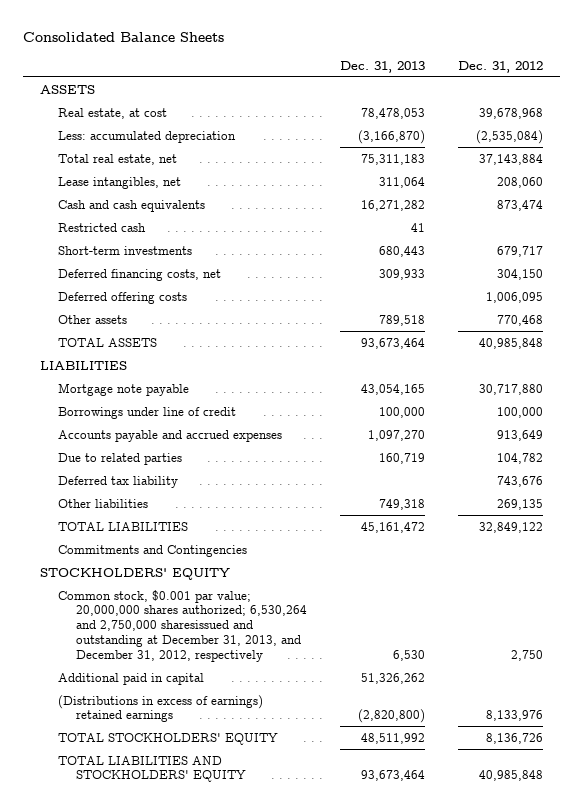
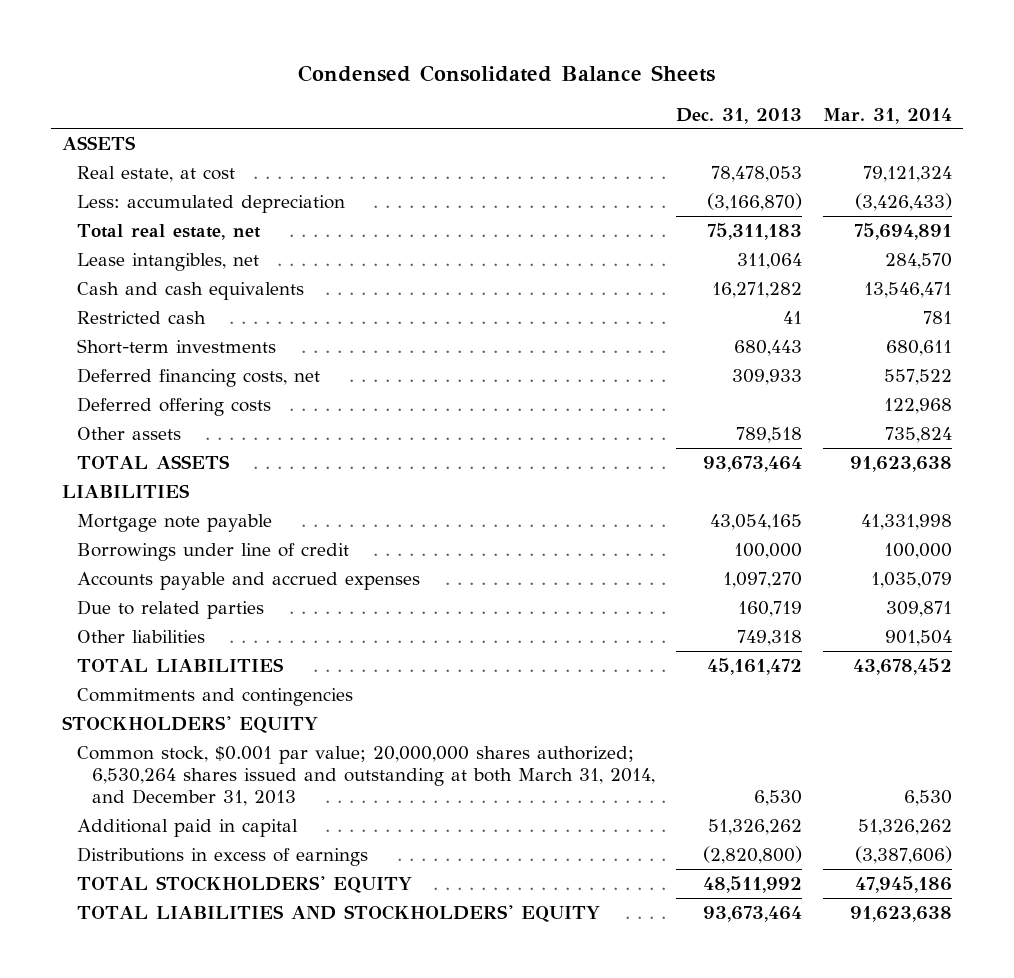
[22,32,224,43] Consolidated Balance Sheets -> [298,64,716,82] Condensed Consolidated Balance Sheets
[458,60,544,73] Dec. 31, 2012 -> none
none -> [823,107,953,124] Mar. 31, 2014
[57,475,178,488] Deferred tax liability -> none
[57,544,247,557] Commitments and Contingencies -> [76,687,353,706] Commitments and contingencies
[57,589,307,662] Common stock, $0.001 par value; 20,000,000 shares authorized; 6,530,264 and 2,750,000 sharesissued and outstanding at December 31, 2013, and December 31, 2012, respectively -> [76,745,655,807] Common stock, $0.001 par value; 20,000,000 shares authorized; 6,530,264 shares issued and outstanding at both March 31, 2014, and December 31, 2013
[57,694,263,723] (Distributions in excess of earnings) retained earnings -> [76,846,368,866] Distributions in excess of earnings

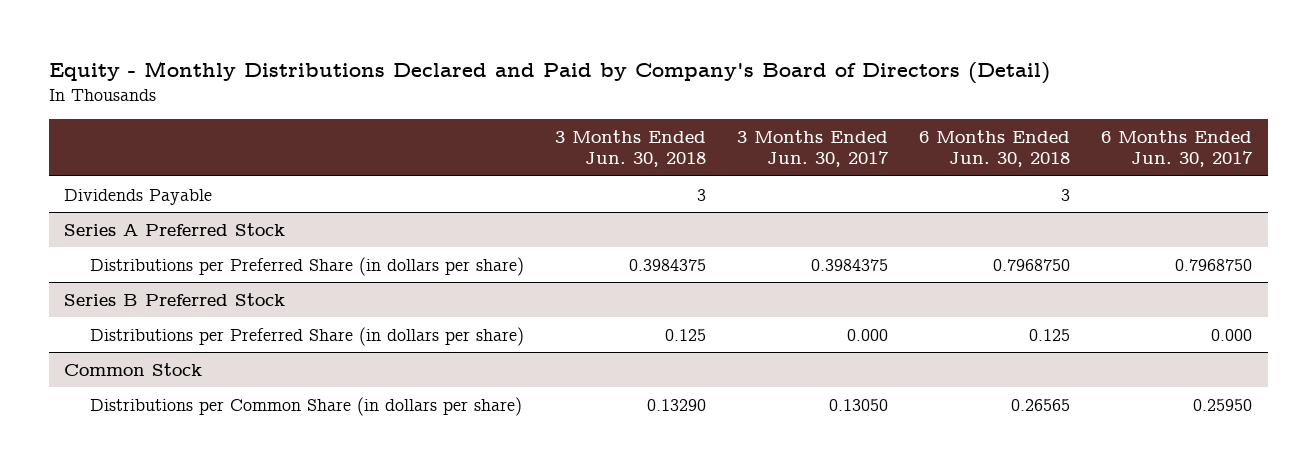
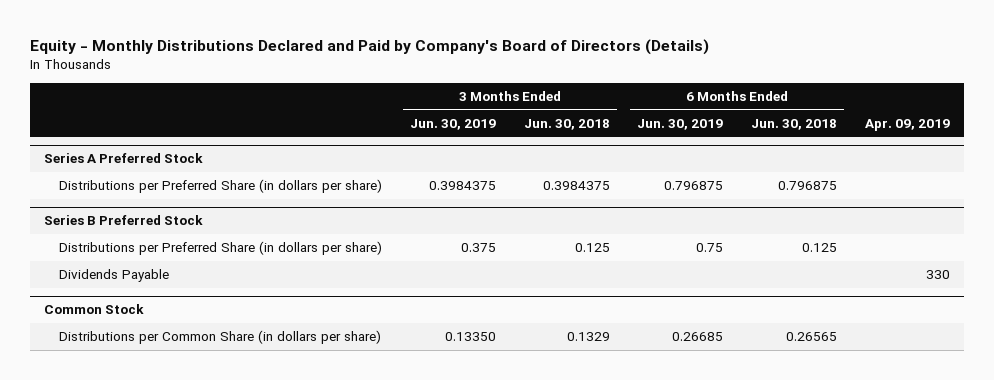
[48,60,1050,84] Equity - Monthly Distributions Declared and Paid by Company's Board of Directors (Detail) -> [30,39,710,56] Equity - Monthly Distributions Declared and Paid by Company's Board of Directors (Details)
[737,129,890,168] 3 Months Ended Jun. 30, 2017 -> none
[1101,129,1254,168] 6 Months Ended Jun. 30, 2017 -> none
none -> [410,118,497,130] Jun. 30, 2019
none -> [637,118,724,130] Jun. 30, 2019
none -> [864,118,950,131] Apr. 09, 2019
[64,188,213,205] Dividends Payable -> none
[993,258,1071,271] 0.7968750 -> [778,181,838,191] 0.796875
none -> [59,269,170,283] Dividends Payable
[647,398,707,411] 0.13290 -> [566,332,610,342] 0.1329

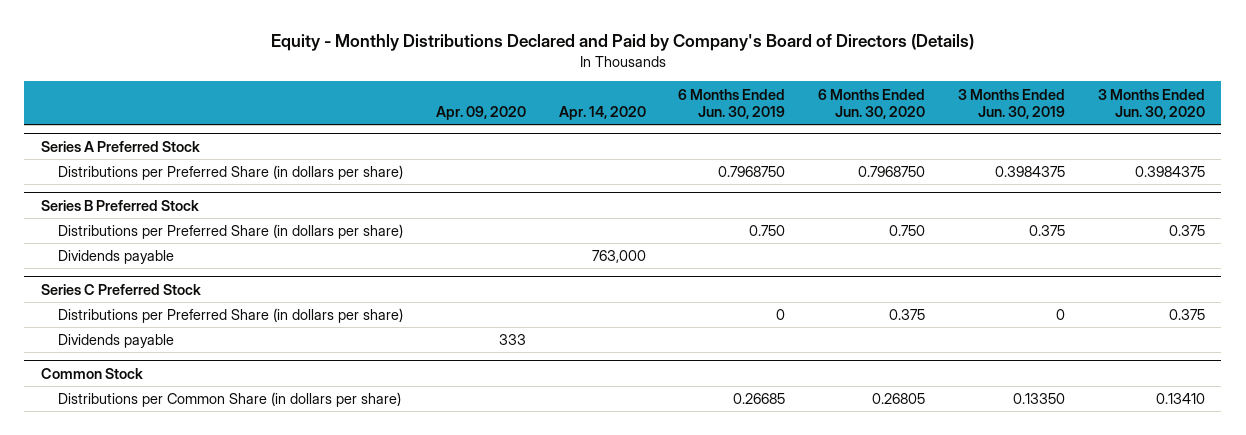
[523,118,610,130] Jun. 30, 2018 -> none
[751,118,838,130] Jun. 30, 2018 -> none
[864,118,950,131] Apr. 09, 2019 -> none
none -> [435,105,526,120] Apr. 09, 2020
none -> [558,105,646,120] Apr. 14, 2020
none -> [818,88,926,119] 6 Months Ended Jun. 30, 2020
none -> [1097,88,1205,119] 3 Months Ended Jun. 30, 2020
[664,181,724,191] 0.796875 -> [718,166,786,178] 0.7968750
[696,243,724,253] 0.75 -> [749,225,786,237] 0.750
[59,269,170,283] Dividends Payable -> [58,250,175,265] Dividends payable
none -> [40,283,201,295] Series C Preferred Stock
none -> [58,308,404,324] Distributions per Preferred Share (in dollars per share)
none -> [58,334,175,349] Dividends payable

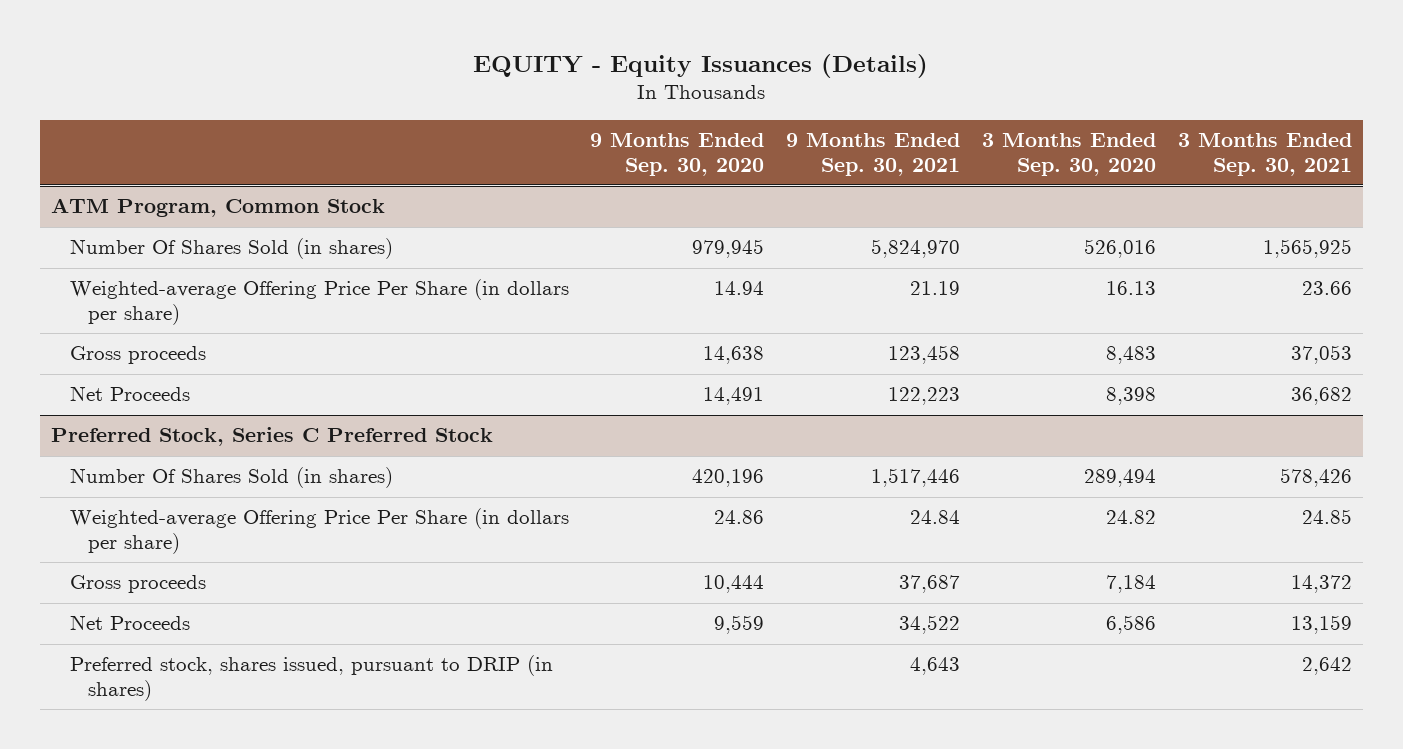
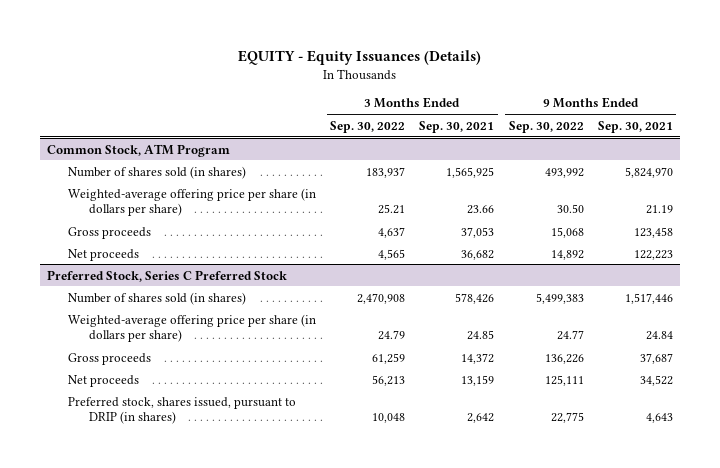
[590,132,765,176] 9 Months Ended Sep. 30, 2020 -> none
[982,132,1157,176] 3 Months Ended Sep. 30, 2020 -> none
none -> [330,120,406,133] Sep. 30, 2022
none -> [508,120,584,133] Sep. 30, 2022
[51,198,386,218] ATM Program, Common Stock -> [47,143,231,157] Common Stock, ATM Program
[69,238,393,260] Number Of Shares Sold (in shares) -> [68,165,247,179] Number of shares sold (in shares)
[69,279,569,326] Weighted-average Offering Price Per Share (in dollars per share) -> [68,187,317,217] Weighted-average offering price per share (in dollars per share)
[69,386,190,402] Net Proceeds -> [68,248,140,261] Net proceeds
[69,467,393,489] Number Of Shares Sold (in shares) -> [68,291,247,305] Number of shares sold (in shares)
[69,508,569,555] Weighted-average Offering Price Per Share (in dollars per share) -> [68,313,317,343] Weighted-average offering price per share (in dollars per share)
[69,615,190,631] Net Proceeds -> [68,374,140,387] Net proceeds

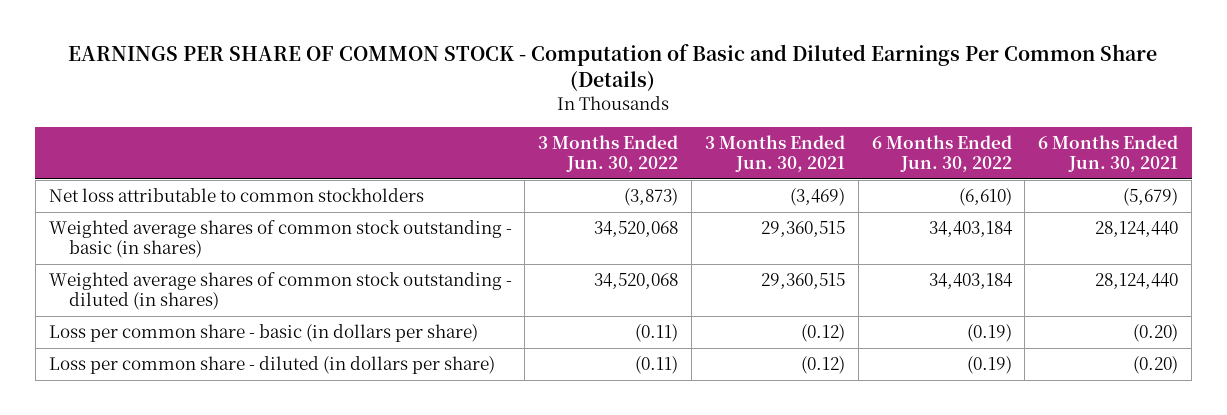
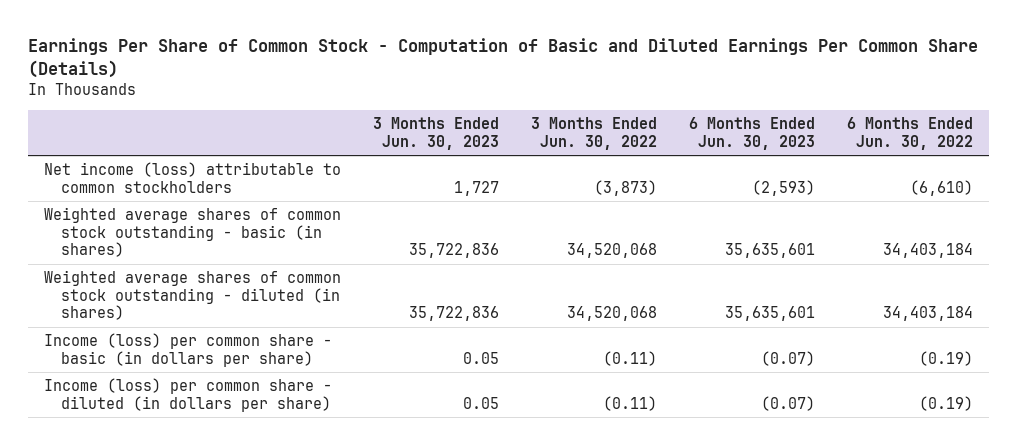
[68,44,1158,92] EARNINGS PER SHARE OF COMMON STOCK - Computation of Basic and Diluted Earnings Per Common Share (Details) -> [28,37,979,78] Earnings Per Share of Common Stock - Computation of Basic and Diluted Earnings Per Common Share (Details)
[704,134,845,172] 3 Months Ended Jun. 30, 2021 -> none
[1038,134,1179,172] 6 Months Ended Jun. 30, 2021 -> none
none -> [373,117,500,150] 3 Months Ended Jun. 30, 2023
none -> [688,117,815,150] 6 Months Ended Jun. 30, 2023
[48,187,424,202] Net loss attributable to common stockholders -> [44,162,342,193] Net income (loss) attributable to common stockholders
[48,323,478,342] Loss per common share - basic (in dollars per share) -> [44,333,333,367] Income (loss) per common share - basic (in dollars per share)
[48,355,495,374] Loss per common share - diluted (in dollars per share) -> [44,378,333,412] Income (loss) per common share - diluted (in dollars per share)

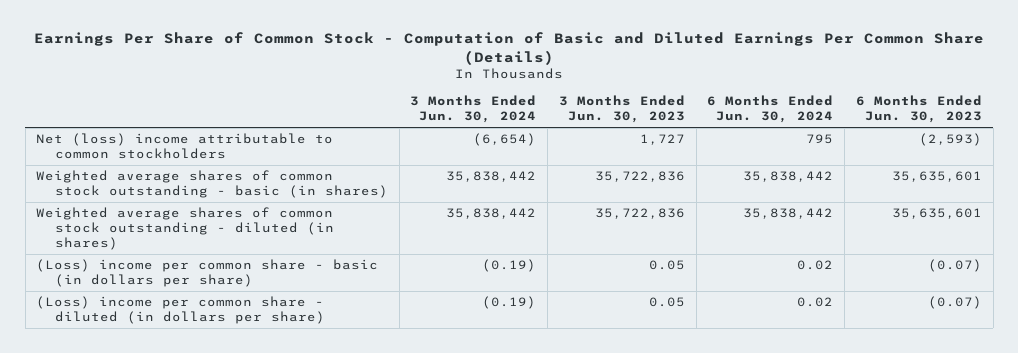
[531,117,658,150] 3 Months Ended Jun. 30, 2022 -> none
[846,117,973,150] 6 Months Ended Jun. 30, 2022 -> none
none -> [410,95,537,123] 3 Months Ended Jun. 30, 2024
none -> [707,95,834,123] 6 Months Ended Jun. 30, 2024
[44,162,342,193] Net income (loss) attributable to common stockholders -> [36,133,334,160] Net (loss) income attributable to common stockholders
[44,333,333,367] Income (loss) per common share - basic (in dollars per share) -> [36,259,379,288] (Loss) income per common share - basic (in dollars per share)
[44,378,333,412] Income (loss) per common share - diluted (in dollars per share) -> [36,296,325,325] (Loss) income per common share - diluted (in dollars per share)

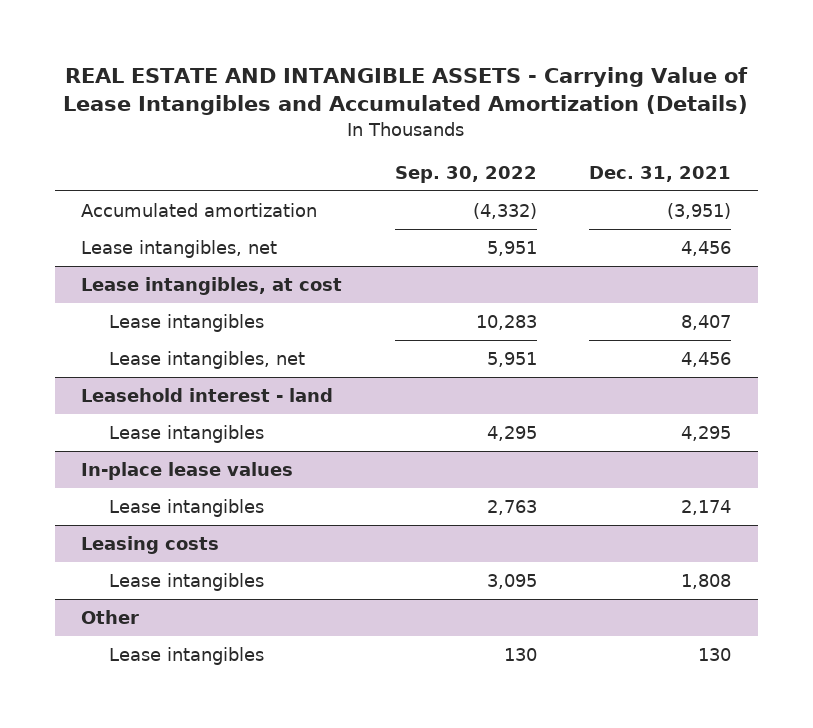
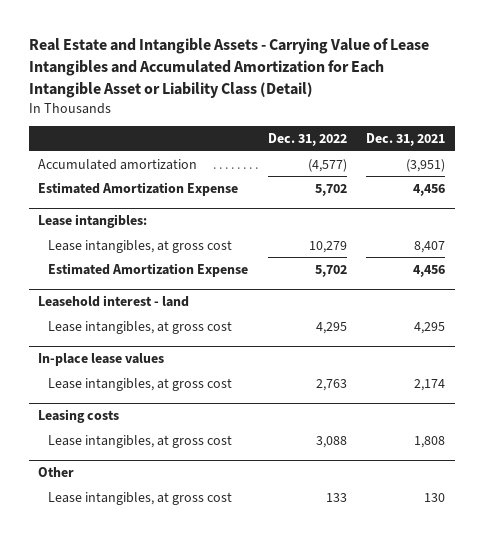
[63,67,749,116] REAL ESTATE AND INTANGIBLE ASSETS - Carrying Value of Lease Intangibles and Accumulated Amortization (Details) -> [28,38,429,98] Real Estate and Intangible Assets - Carrying Value of Lease Intangibles and Accumulated Amortization for Each Intangible Asset or Liability Class (Detail)
[394,165,537,183] Sep. 30, 2022 -> none
none -> [267,133,347,147] Dec. 31, 2022
[81,239,278,258] Lease intangibles, net -> [38,181,239,196] Estimated Amortization Expense
[81,276,343,295] Lease intangibles, at cost -> [38,214,148,229] Lease intangibles:
[109,313,265,332] Lease intangibles -> [48,239,233,253] Lease intangibles, at gross cost
[109,350,306,369] Lease intangibles, net -> [48,262,249,277] Estimated Amortization Expense
[109,424,265,443] Lease intangibles -> [48,320,233,334] Lease intangibles, at gross cost
[109,498,265,517] Lease intangibles -> [48,377,233,391] Lease intangibles, at gross cost
[109,572,265,591] Lease intangibles -> [48,434,233,448] Lease intangibles, at gross cost
[109,646,265,665] Lease intangibles -> [48,491,233,505] Lease intangibles, at gross cost

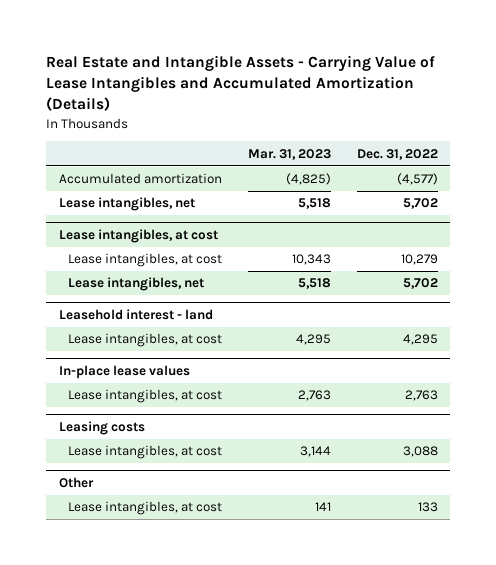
[28,38,429,98] Real Estate and Intangible Assets - Carrying Value of Lease Intangibles and Accumulated Amortization for Each Intangible Asset or Liability Class (Detail) -> [45,54,435,112] Real Estate and Intangible Assets - Carrying Value of Lease Intangibles and Accumulated Amortization (Details)
[365,133,445,147] Dec. 31, 2021 -> none
none -> [247,148,331,160] Mar. 31, 2023
[38,181,239,196] Estimated Amortization Expense -> [58,197,195,212] Lease intangibles, net
[38,214,148,229] Lease intangibles: -> [58,229,218,244] Lease intangibles, at cost
[48,239,233,253] Lease intangibles, at gross cost -> [68,253,223,268] Lease intangibles, at cost
[48,262,249,277] Estimated Amortization Expense -> [68,277,205,292] Lease intangibles, net
[48,320,233,334] Lease intangibles, at gross cost -> [68,333,223,348] Lease intangibles, at cost
[48,377,233,391] Lease intangibles, at gross cost -> [68,389,223,404] Lease intangibles, at cost
[48,434,233,448] Lease intangibles, at gross cost -> [68,445,223,460] Lease intangibles, at cost
[48,491,233,505] Lease intangibles, at gross cost -> [68,501,223,516] Lease intangibles, at cost

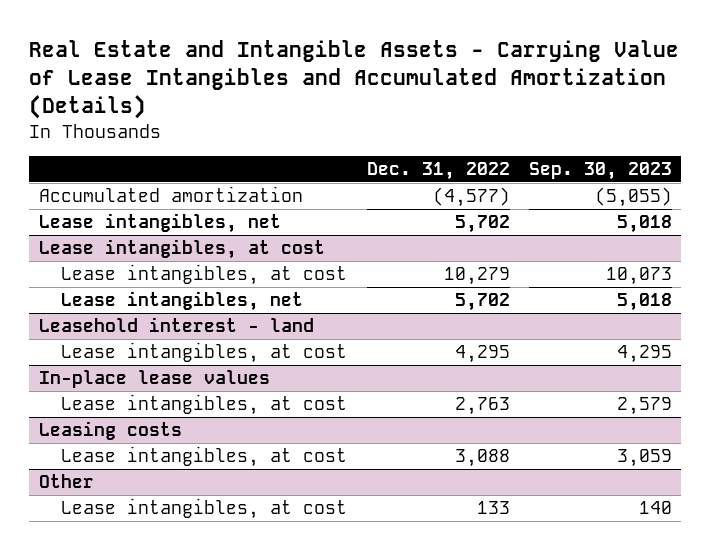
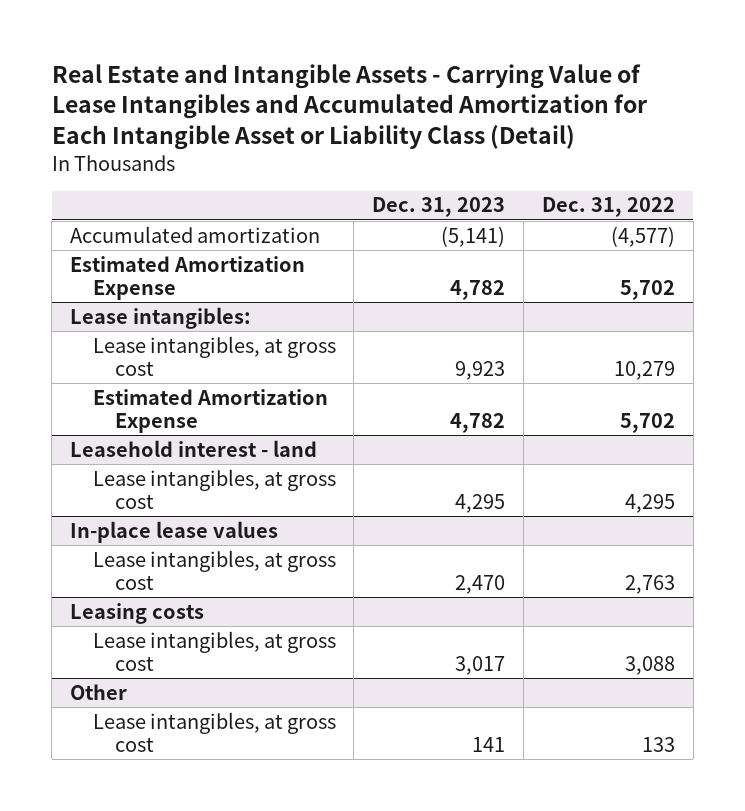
[29,40,680,120] Real Estate and Intangible Assets - Carrying Value of Lease Intangibles and Accumulated Amortization (Details) -> [51,63,648,151] Real Estate and Intangible Assets - Carrying Value of Lease Intangibles and Accumulated Amortization for Each Intangible Asset or Liability Class (Detail)
[528,161,672,180] Sep. 30, 2023 -> none
none -> [372,197,506,218] Dec. 31, 2023
[38,213,281,234] Lease intangibles, net -> [70,255,306,301] Estimated Amortization Expense
[38,239,325,260] Lease intangibles, at cost -> [70,306,252,329] Lease intangibles:
[61,264,348,286] Lease intangibles, at cost -> [92,335,336,377] Lease intangibles, at gross cost
[61,291,304,312] Lease intangibles, net -> [92,388,328,434] Estimated Amortization Expense
[61,342,348,364] Lease intangibles, at cost -> [92,468,336,510] Lease intangibles, at gross cost
[61,394,348,416] Lease intangibles, at cost -> [92,549,336,591] Lease intangibles, at gross cost
[61,446,348,468] Lease intangibles, at cost -> [92,630,336,672] Lease intangibles, at gross cost
[61,498,348,520] Lease intangibles, at cost -> [92,711,336,753] Lease intangibles, at gross cost

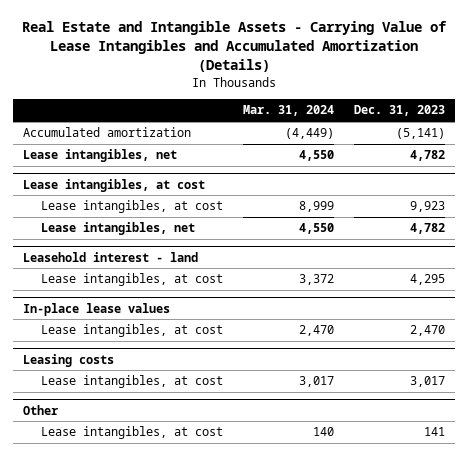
[51,63,648,151] Real Estate and Intangible Assets - Carrying Value of Lease Intangibles and Accumulated Amortization for Each Intangible Asset or Liability Class (Detail) -> [22,21,448,73] Real Estate and Intangible Assets - Carrying Value of Lease Intangibles and Accumulated Amortization (Details)
[541,197,675,218] Dec. 31, 2022 -> none
none -> [243,105,335,117] Mar. 31, 2024
[70,255,306,301] Estimated Amortization Expense -> [23,149,178,163] Lease intangibles, net
[70,306,252,329] Lease intangibles: -> [23,178,206,192] Lease intangibles, at cost
[92,335,336,377] Lease intangibles, at gross cost -> [41,200,224,214] Lease intangibles, at cost
[92,388,328,434] Estimated Amortization Expense -> [41,222,196,236] Lease intangibles, net
[92,468,336,510] Lease intangibles, at gross cost -> [41,273,224,287] Lease intangibles, at cost
[92,549,336,591] Lease intangibles, at gross cost -> [41,324,224,338] Lease intangibles, at cost
[92,630,336,672] Lease intangibles, at gross cost -> [41,375,224,389] Lease intangibles, at cost
[92,711,336,753] Lease intangibles, at gross cost -> [41,426,224,440] Lease intangibles, at cost

